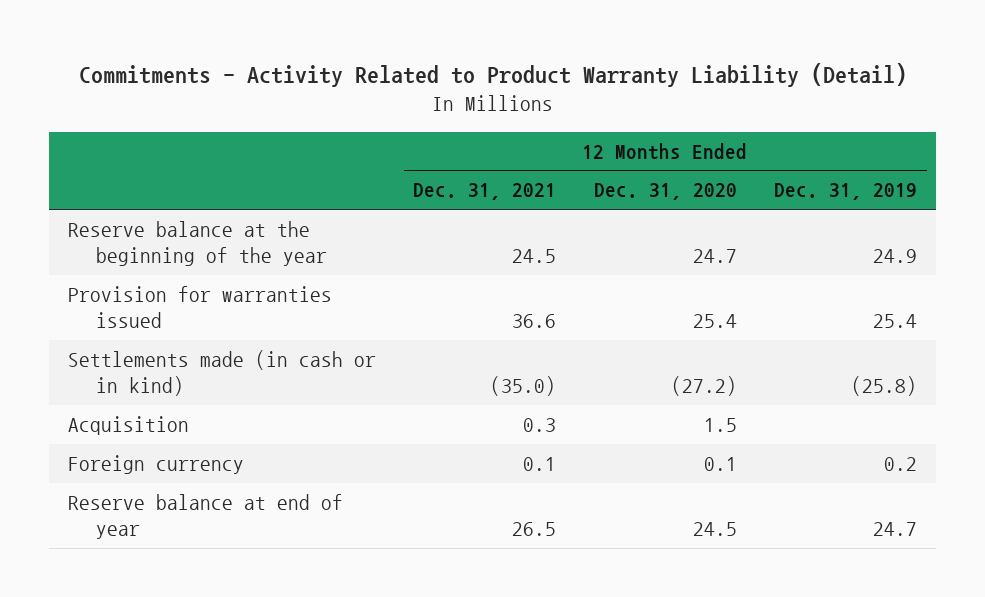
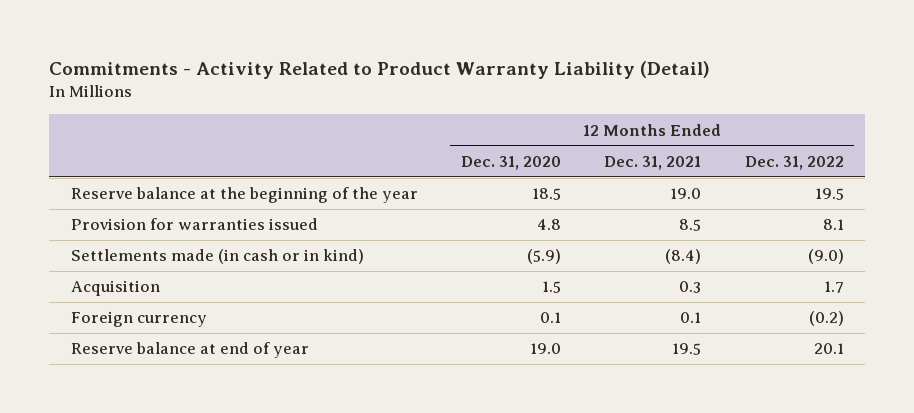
[774,183,918,201] Dec. 31, 2019 -> none
none -> [744,155,844,170] Dec. 31, 2022
[512,248,557,263] 24.5 -> [670,188,702,200] 19.0
[692,248,737,263] 24.7 -> [531,188,561,201] 18.5
[512,313,557,328] 36.6 -> [679,219,702,232] 8.5
[692,313,737,328] 25.4 -> [536,219,561,231] 4.8
[490,375,557,396] (35.0) -> [665,249,702,265] (8.4)
[670,375,737,396] (27.2) -> [526,249,561,265] (5.9)
[512,521,557,536] 26.5 -> [672,343,702,356] 19.5
[692,521,737,536] 24.5 -> [529,343,561,355] 19.0

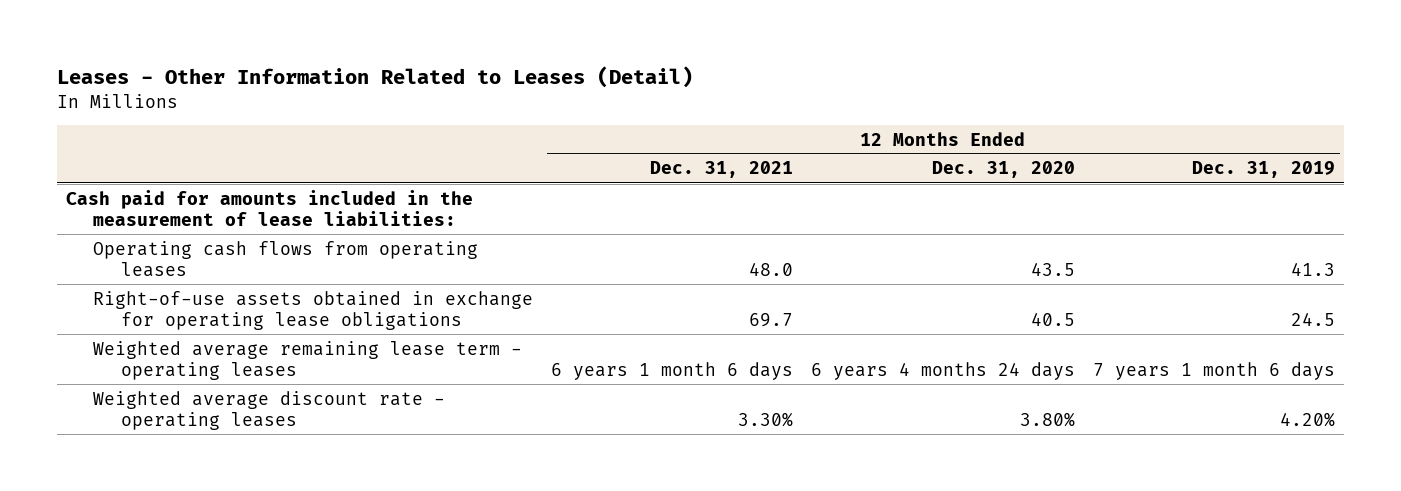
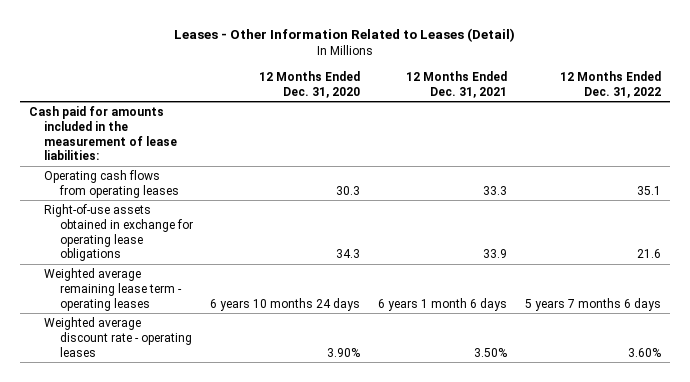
[1192,161,1336,179] Dec. 31, 2019 -> none
none -> [560,70,662,98] 12 Months Ended Dec. 31, 2022
[749,262,794,277] 48.0 -> [483,185,508,195] 33.3
[1031,262,1076,277] 43.5 -> [336,185,361,195] 30.3
[749,313,794,328] 69.7 -> [483,249,508,259] 33.9
[1031,312,1076,327] 40.5 -> [336,249,361,259] 34.3
[811,362,1076,381] 6 years 4 months 24 days -> [210,297,361,311] 6 years 10 months 24 days
[738,412,794,428] 3.30% -> [474,347,508,357] 3.50%
[1020,412,1076,428] 3.80% -> [327,347,361,357] 3.90%

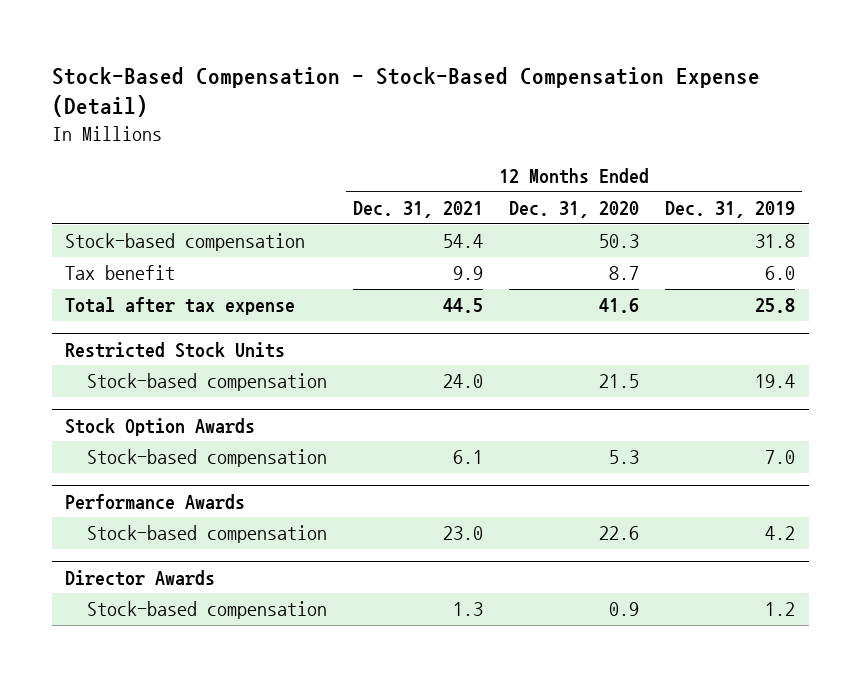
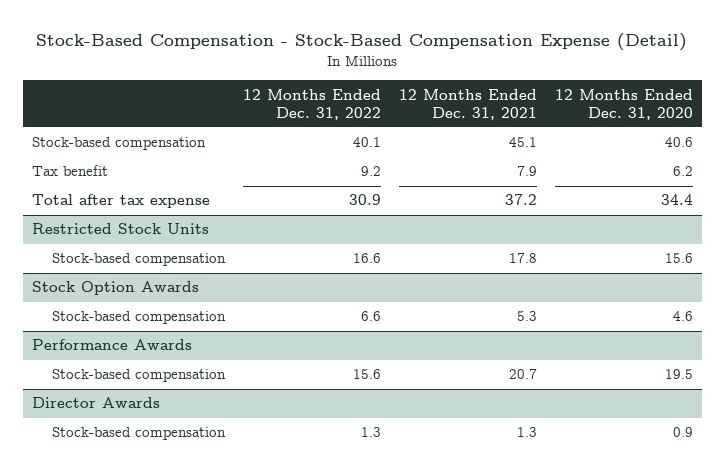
[665,201,796,219] Dec. 31, 2019 -> none
none -> [243,88,382,120] 12 Months Ended Dec. 31, 2022
[442,234,483,249] 54.4 -> [509,137,538,148] 45.1
[599,234,640,249] 50.3 -> [664,137,693,148] 40.6
[452,266,483,281] 9.9 -> [517,166,538,177] 7.9
[609,266,640,281] 8.7 -> [672,166,693,177] 6.2
[442,298,483,314] 44.5 -> [505,194,538,206] 37.2
[599,298,640,314] 41.6 -> [660,194,693,206] 34.4
[442,374,483,389] 24.0 -> [509,253,538,264] 17.8
[599,374,640,389] 21.5 -> [664,253,693,264] 15.6
[452,450,483,465] 6.1 -> [517,311,538,322] 5.3
[609,450,640,465] 5.3 -> [672,311,693,322] 4.6
[442,526,483,541] 23.0 -> [509,369,538,380] 20.7
[599,526,640,541] 22.6 -> [664,369,693,380] 19.5

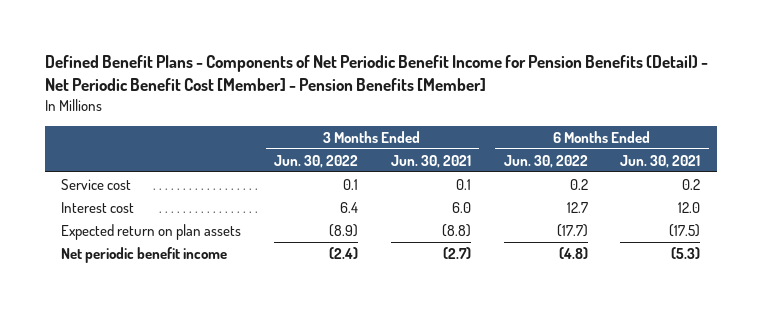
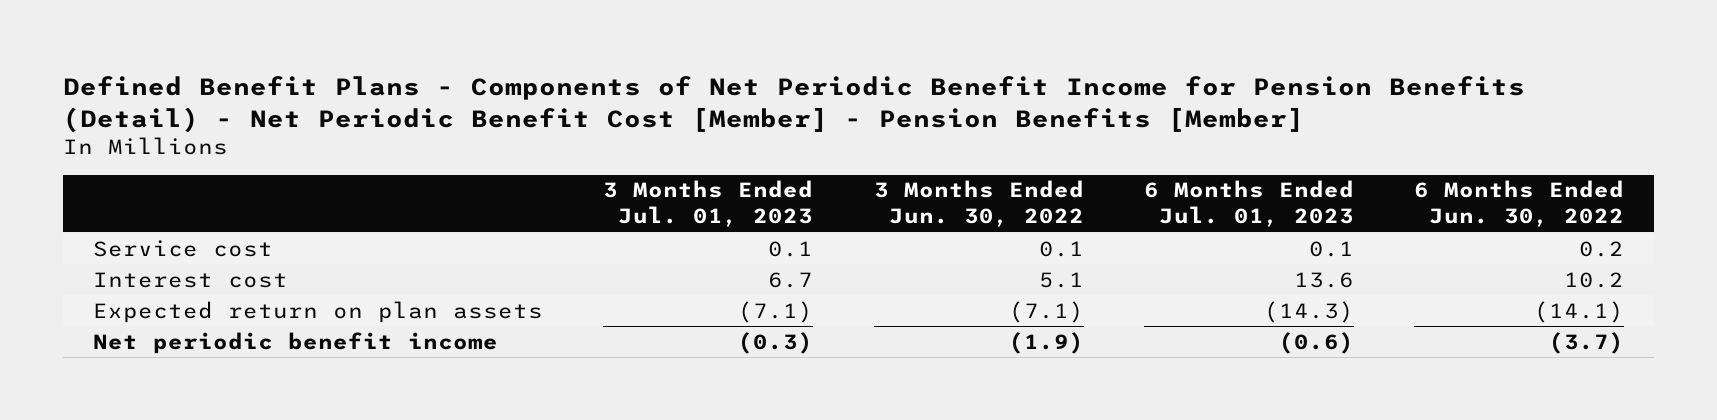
[390,154,471,168] Jun. 30, 2021 -> none
[620,154,701,168] Jun. 30, 2021 -> none
none -> [603,180,814,228] 3 Months Ended Jul. 01, 2023
none -> [1143,180,1354,228] 6 Months Ended Jul. 01, 2023
[339,201,358,213] 6.4 -> [1038,271,1084,288] 5.1
[566,201,588,213] 12.7 -> [1563,271,1624,288] 10.2
[328,223,358,237] (8.9) -> [1008,300,1084,323] (7.1)
[556,223,588,237] (17.7) -> [1533,300,1624,323] (14.1)
[328,246,358,259] (2.4) -> [1008,331,1084,354] (1.9)
[558,246,588,259] (4.8) -> [1548,331,1624,354] (3.7)

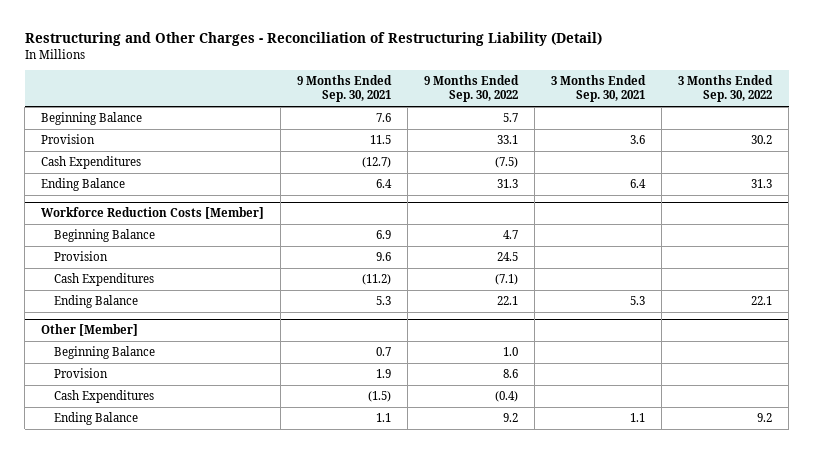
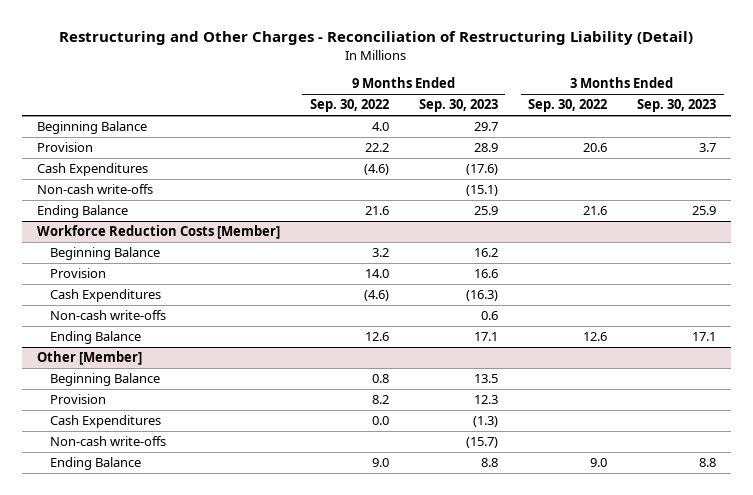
[297,75,393,103] 9 Months Ended Sep. 30, 2021 -> none
[551,75,647,103] 3 Months Ended Sep. 30, 2021 -> none
none -> [418,99,498,113] Sep. 30, 2023
none -> [637,99,717,113] Sep. 30, 2023
[503,113,519,123] 5.7 -> [371,122,389,132] 4.0
[497,135,519,145] 33.1 -> [364,143,389,153] 22.2
[751,135,773,145] 30.2 -> [583,143,608,153] 20.6
[495,157,519,169] (7.5) -> [363,164,389,176] (4.6)
none -> [36,184,153,195] Non-cash write-offs
[497,179,519,189] 31.3 -> [364,206,389,216] 21.6
[751,179,773,189] 31.3 -> [583,206,608,216] 21.6
[503,230,519,240] 4.7 -> [371,248,389,258] 3.2
[497,252,519,262] 24.5 -> [364,269,389,279] 14.0
[495,274,519,286] (7.1) -> [363,290,389,302] (4.6)
none -> [50,310,167,321] Non-cash write-offs
[497,296,519,306] 22.1 -> [364,332,389,342] 12.6
[751,296,773,306] 22.1 -> [583,332,608,342] 12.6
[503,347,519,357] 1.0 -> [371,374,389,384] 0.8
[503,369,519,379] 8.6 -> [371,395,389,405] 8.2
[495,391,519,403] (0.4) -> [371,416,389,426] 0.0
none -> [50,436,167,447] Non-cash write-offs
[503,413,519,423] 9.2 -> [371,458,389,468] 9.0
[757,413,773,423] 9.2 -> [590,458,608,468] 9.0

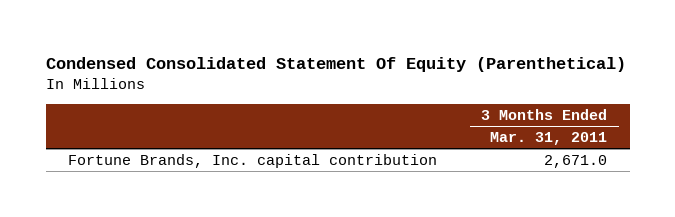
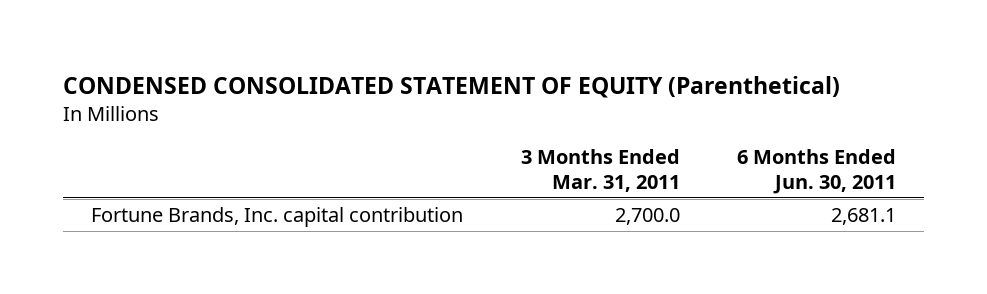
[45,56,626,72] Condensed Consolidated Statement Of Equity (Parenthetical) -> [62,76,840,99] CONDENSED CONSOLIDATED STATEMENT OF EQUITY (Parenthetical)
none -> [736,149,896,195] 6 Months Ended Jun. 30, 2011
[544,155,608,169] 2,671.0 -> [614,208,680,226] 2,700.0

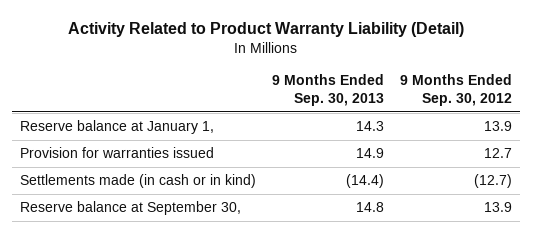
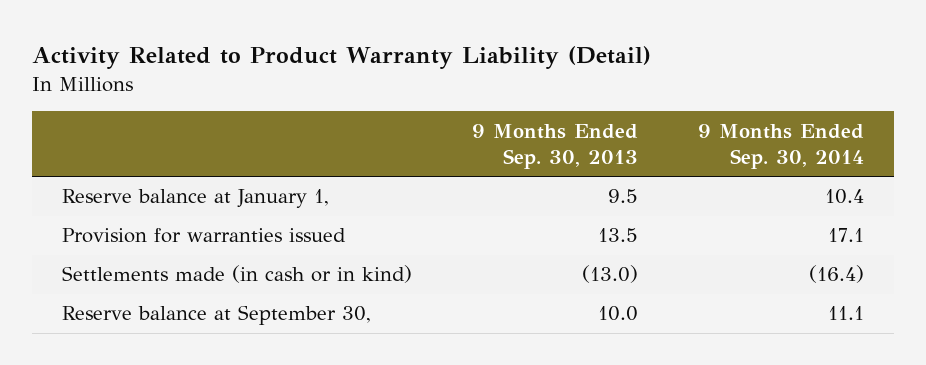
[400,74,513,107] 9 Months Ended Sep. 30, 2012 -> none
none -> [698,123,865,170] 9 Months Ended Sep. 30, 2014
[356,121,385,132] 14.3 -> [607,189,638,204] 9.5
[356,148,385,159] 14.9 -> [597,228,638,243] 13.5
[346,174,385,189] (14.4) -> [581,265,638,284] (13.0)
[356,202,385,213] 14.8 -> [597,306,638,322] 10.0

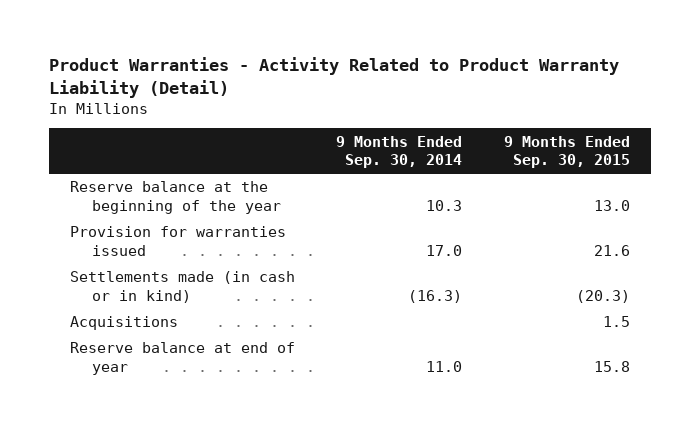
[31,46,651,70] Activity Related to Product Warranty Liability (Detail) -> [48,57,619,98] Product Warranties - Activity Related to Product Warranty Liability (Detail)
[471,123,638,170] 9 Months Ended Sep. 30, 2013 -> none
none -> [503,135,630,169] 9 Months Ended Sep. 30, 2015
[61,189,329,209] Reserve balance at January 1, -> [69,181,281,215] Reserve balance at the beginning of the year
[825,189,865,205] 10.4 -> [426,200,463,212] 10.3
[828,228,865,243] 17.1 -> [426,245,463,257] 17.0
[809,265,865,284] (16.4) -> [408,290,463,304] (16.3)
none -> [69,316,178,331] Acquisitions
[61,305,371,326] Reserve balance at September 30, -> [69,342,295,376] Reserve balance at end of year
[828,306,865,321] 11.1 -> [426,361,463,373] 11.0

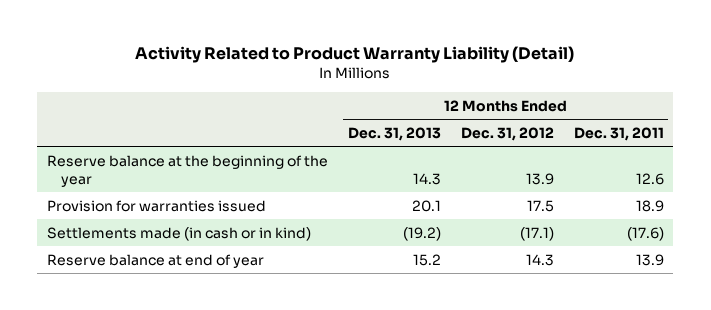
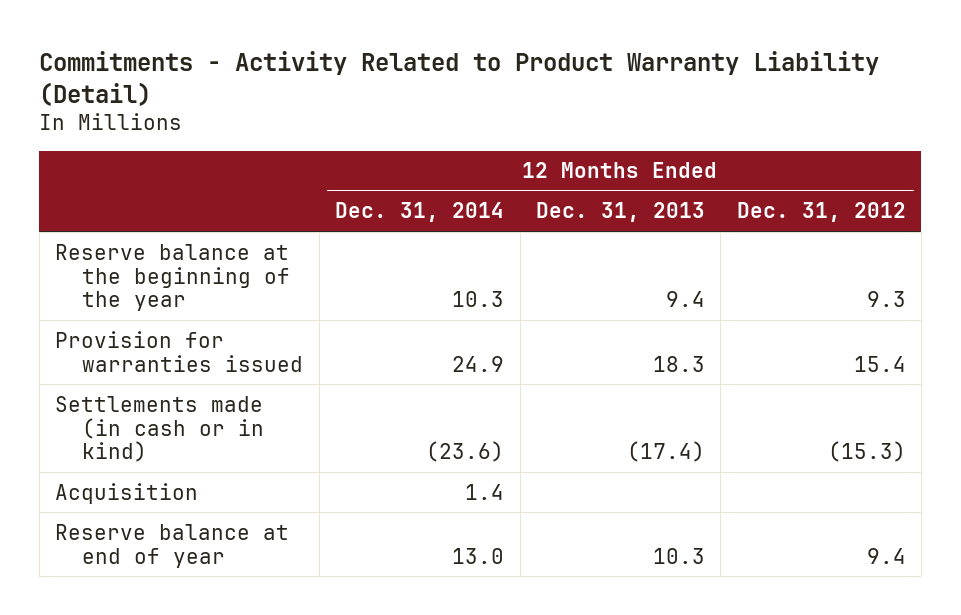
[135,46,575,64] Activity Related to Product Warranty Liability (Detail) -> [39,50,880,106] Commitments - Activity Related to Product Warranty Liability (Detail)
[573,127,664,142] Dec. 31, 2011 -> none
none -> [335,202,505,223] Dec. 31, 2014
[412,172,441,185] 14.3 -> [665,291,705,308] 9.4
[525,172,554,185] 13.9 -> [866,291,906,308] 9.3
[411,199,441,212] 20.1 -> [652,355,705,372] 18.3
[526,199,554,212] 17.5 -> [853,355,906,372] 15.4
[402,226,441,241] (19.2) -> [626,441,705,463] (17.4)
[519,226,554,241] (17.1) -> [827,441,906,463] (15.3)
none -> [54,482,198,504] Acquisition
[412,253,441,266] 15.2 -> [652,547,705,564] 10.3
[525,253,554,266] 14.3 -> [866,547,906,564] 9.4

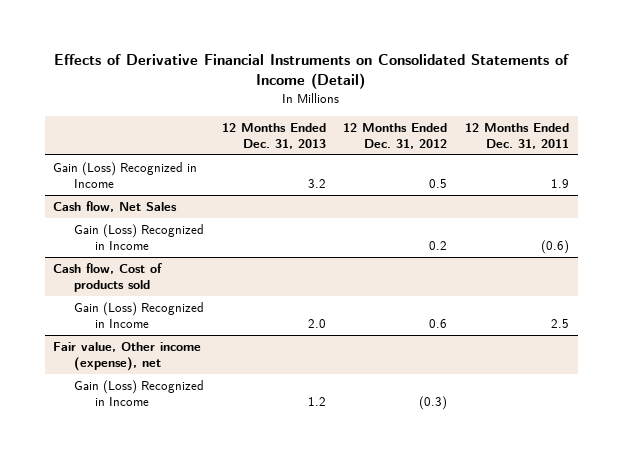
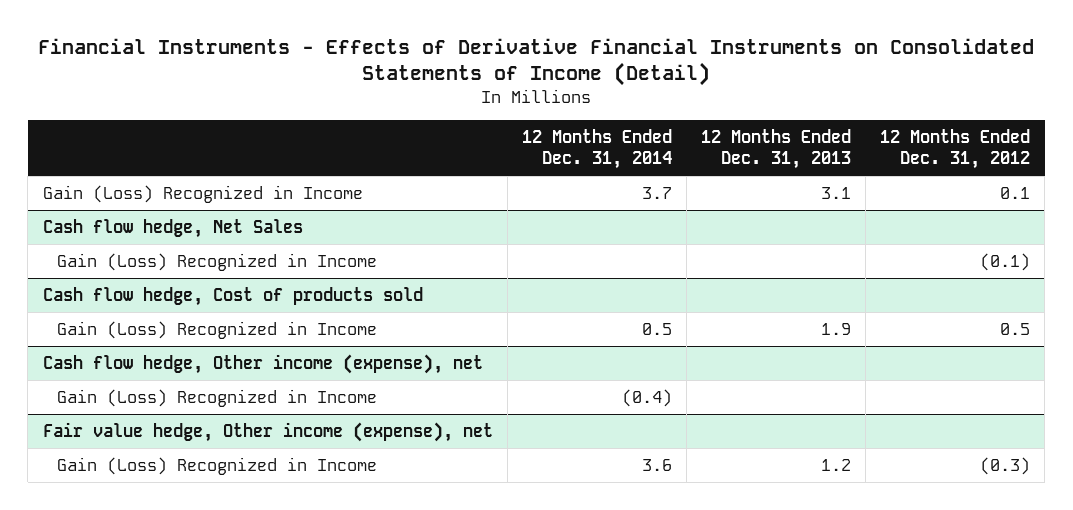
[54,54,570,90] Effects of Derivative Financial Instruments on Consolidated Statements of Income (Detail) -> [38,38,1035,87] Financial Instruments - Effects of Derivative Financial Instruments on Consolidated Statements of Income (Detail)
[464,123,569,150] 12 Months Ended Dec. 31, 2011 -> none
none -> [521,128,672,169] 12 Months Ended Dec. 31, 2014
[307,178,326,188] 3.2 -> [821,187,852,200] 3.1
[429,178,448,188] 0.5 -> [1000,187,1031,200] 0.1
[53,200,178,212] Cash flow, Net Sales -> [42,219,303,239] Cash flow hedge, Net Sales
[429,240,448,250] 0.2 -> [980,253,1031,272] (0.1)
[53,262,163,292] Cash flow, Cost of products sold -> [42,287,423,307] Cash flow hedge, Cost of products sold
[307,318,326,328] 2.0 -> [821,323,852,336] 1.9
[429,318,448,328] 0.6 -> [1000,323,1031,336] 0.5
none -> [42,354,483,375] Cash flow hedge, Other income (expense), net
none -> [57,389,378,408] Gain (Loss) Recognized in Income
[53,341,202,371] Fair value, Other income (expense), net -> [42,422,493,443] Fair value hedge, Other income (expense), net

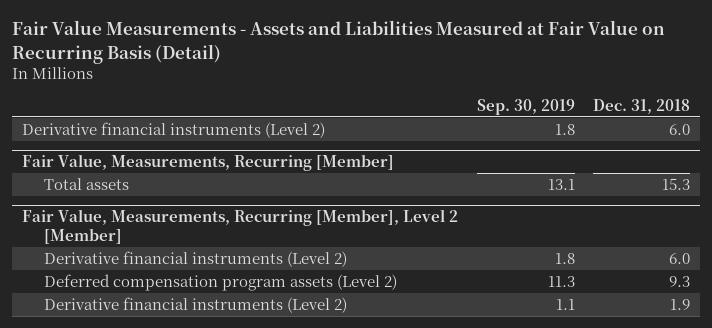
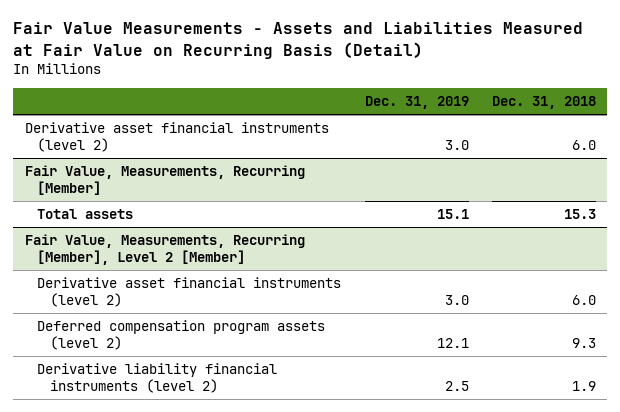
[476,98,575,115] Sep. 30, 2019 -> none
none -> [364,96,469,110] Dec. 31, 2019
[21,122,325,139] Derivative financial instruments (Level 2) -> [24,122,329,153] Derivative asset financial instruments (level 2)
[44,251,348,268] Derivative financial instruments (Level 2) -> [37,277,342,308] Derivative asset financial instruments (level 2)
[44,274,398,292] Deferred compensation program assets (Level 2) -> [37,320,326,351] Deferred compensation program assets (level 2)
[44,297,348,314] Derivative financial instruments (Level 2) -> [37,363,278,394] Derivative liability financial instruments (level 2)

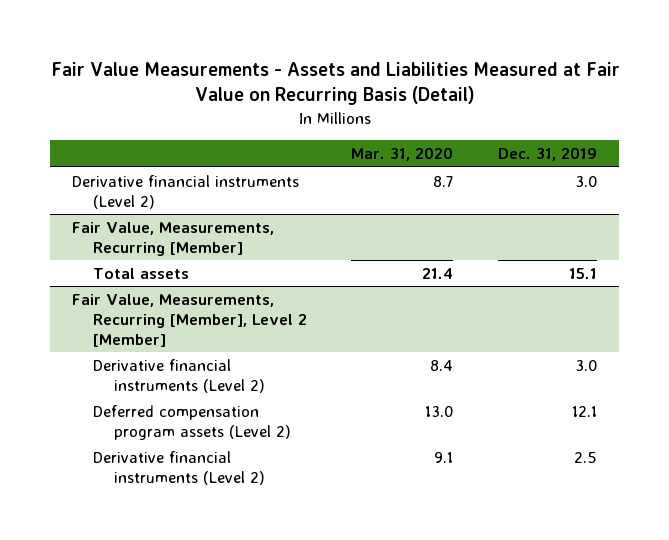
[491,96,596,110] Dec. 31, 2018 -> none
none -> [351,147,454,162] Mar. 31, 2020
[24,122,329,153] Derivative asset financial instruments (level 2) -> [72,174,300,209] Derivative financial instruments (Level 2)
[37,277,342,308] Derivative asset financial instruments (level 2) -> [92,358,265,393] Derivative financial instruments (Level 2)
[37,320,326,351] Deferred compensation program assets (level 2) -> [92,404,291,440] Deferred compensation program assets (Level 2)
[37,363,278,394] Derivative liability financial instruments (level 2) -> [92,450,265,485] Derivative financial instruments (Level 2)

